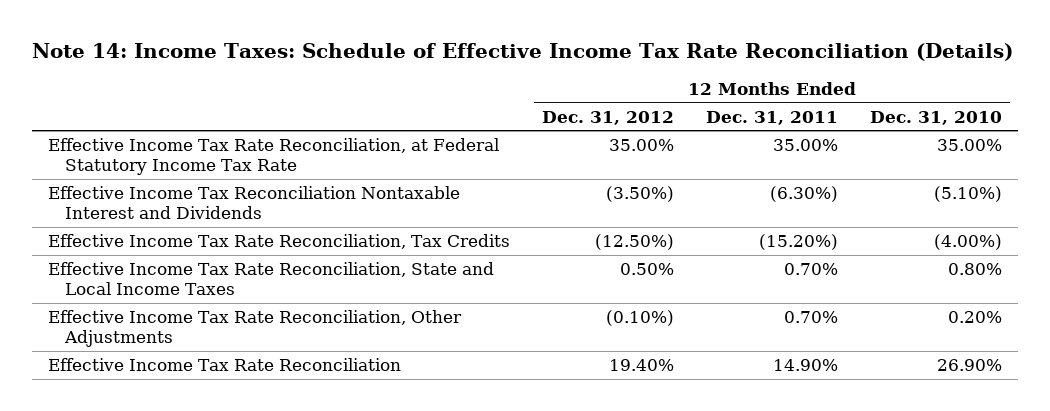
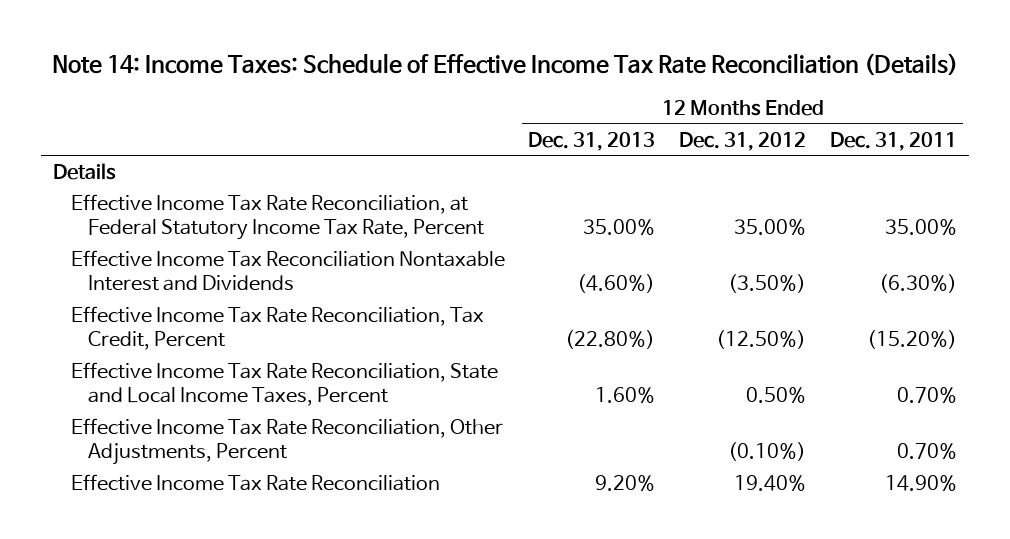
[870,110,1003,125] Dec. 31, 2010 -> none
none -> [528,131,656,151] Dec. 31, 2013
none -> [52,162,116,180] Details
[47,138,499,176] Effective Income Tax Rate Reconciliation, at Federal Statutory Income Tax Rate -> [70,193,485,241] Effective Income Tax Rate Reconciliation, at Federal Statutory Income Tax Rate, Percent
[47,234,510,250] Effective Income Tax Rate Reconciliation, Tax Credits -> [70,305,484,351] Effective Income Tax Rate Reconciliation, Tax Credit, Percent
[47,262,494,296] Effective Income Tax Rate Reconciliation, State and Local Income Taxes -> [70,361,498,407] Effective Income Tax Rate Reconciliation, State and Local Income Taxes, Percent
[47,310,462,348] Effective Income Tax Rate Reconciliation, Other Adjustments -> [70,417,503,466] Effective Income Tax Rate Reconciliation, Other Adjustments, Percent

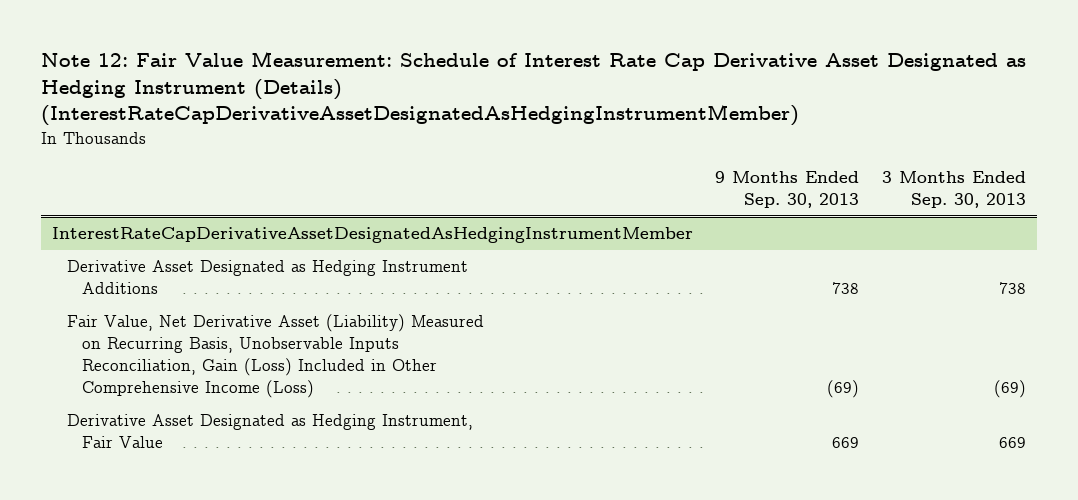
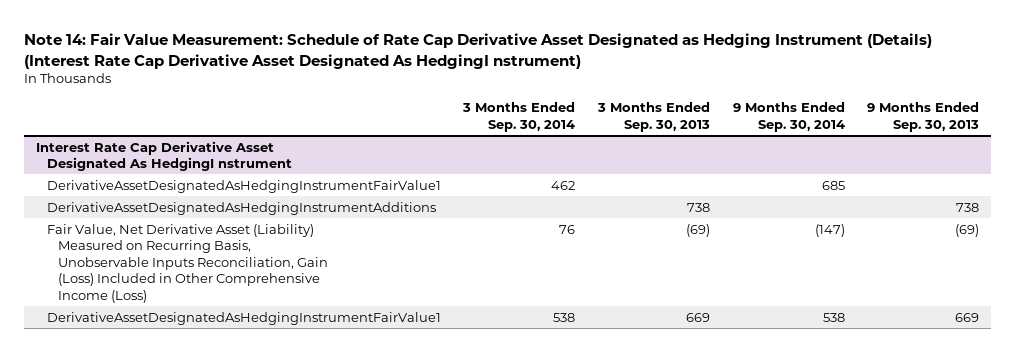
[40,51,1026,127] Note 12: Fair Value Measurement: Schedule of Interest Rate Cap Derivative Asset Designated as Hedging Instrument (Details) (InterestRateCapDerivativeAssetDesignatedAsHedgingInstrumentMember) -> [24,33,933,69] Note 14: Fair Value Measurement: Schedule of Rate Cap Derivative Asset Designated as Hedging Instrument (Details) (Interest Rate Cap Derivative Asset Designated As HedgingI nstrument)
none -> [462,102,576,132] 3 Months Ended Sep. 30, 2014
none -> [732,102,845,132] 9 Months Ended Sep. 30, 2014
[51,227,693,244] InterestRateCapDerivativeAssetDesignatedAsHedgingInstrumentMember -> none
none -> [35,140,292,172] Interest Rate Cap Derivative Asset Designated As HedgingI nstrument
none -> [46,179,441,193] DerivativeAssetDesignatedAsHedgingInstrumentFairValue1
[66,260,468,295] Derivative Asset Designated as Hedging Instrument Additions -> [46,201,436,215] DerivativeAssetDesignatedAsHedgingInstrumentAdditions
[66,414,473,449] Derivative Asset Designated as Hedging Instrument, Fair Value -> [46,311,441,325] DerivativeAssetDesignatedAsHedgingInstrumentFairValue1

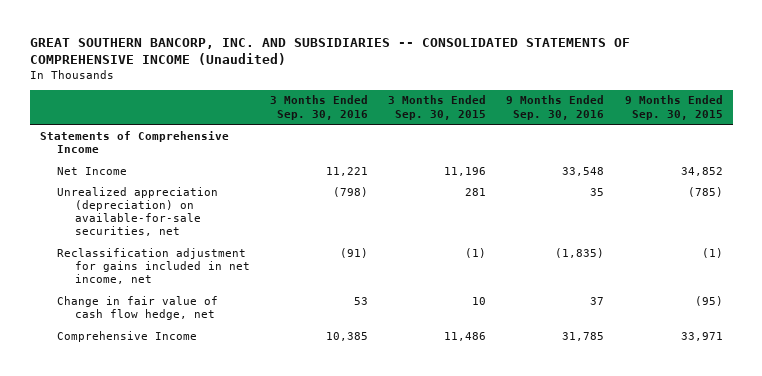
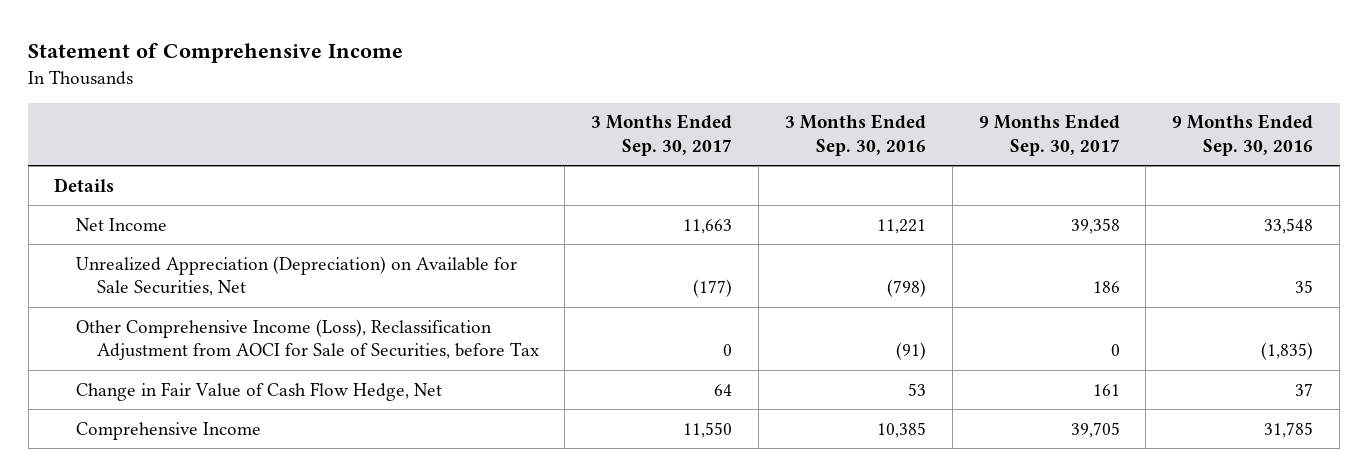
[29,37,630,65] GREAT SOUTHERN BANCORP, INC. AND SUBSIDIARIES -- CONSOLIDATED STATEMENTS OF COMPREHENSIVE INCOME (Unaudited) -> [28,42,404,63] Statement of Comprehensive Income
[388,95,487,120] 3 Months Ended Sep. 30, 2015 -> none
[624,95,723,120] 9 Months Ended Sep. 30, 2015 -> none
none -> [591,114,733,157] 3 Months Ended Sep. 30, 2017
none -> [978,114,1120,157] 9 Months Ended Sep. 30, 2017
[39,130,229,153] Statements of Comprehensive Income -> none
none -> [54,177,115,192] Details
[57,186,219,237] Unrealized appreciation (depreciation) on available-for-sale securities, net -> [75,255,517,297] Unrealized Appreciation (Depreciation) on Available for Sale Securities, Net
[57,247,250,285] Reclassification adjustment for gains included in net income, net -> [75,318,540,361] Other Comprehensive Income (Loss), Reclassification Adjustment from AOCI for Sale of Securities, before Tax
[57,295,219,320] Change in fair value of cash flow hedge, net -> [75,381,442,401] Change in Fair Value of Cash Flow Hedge, Net

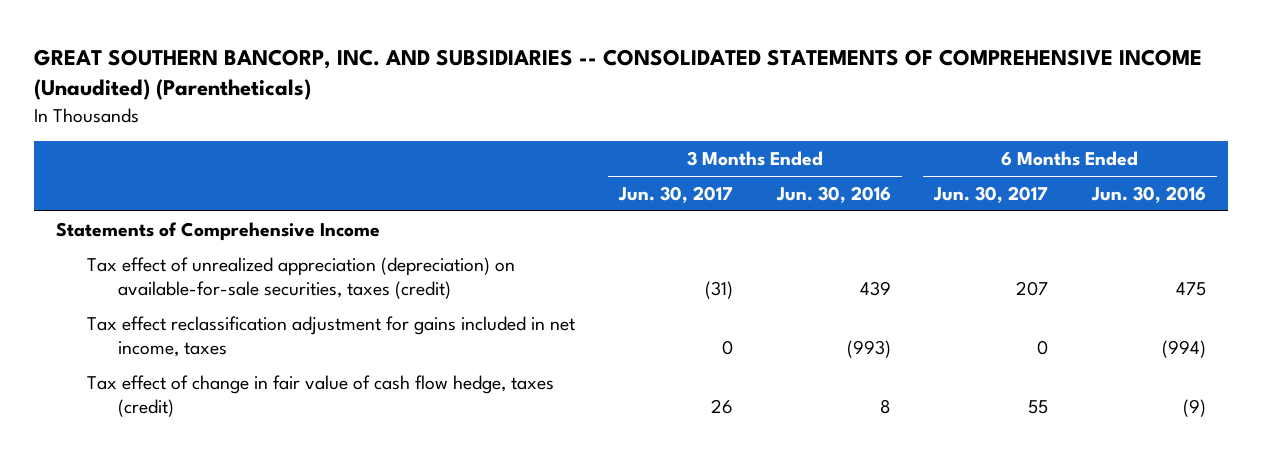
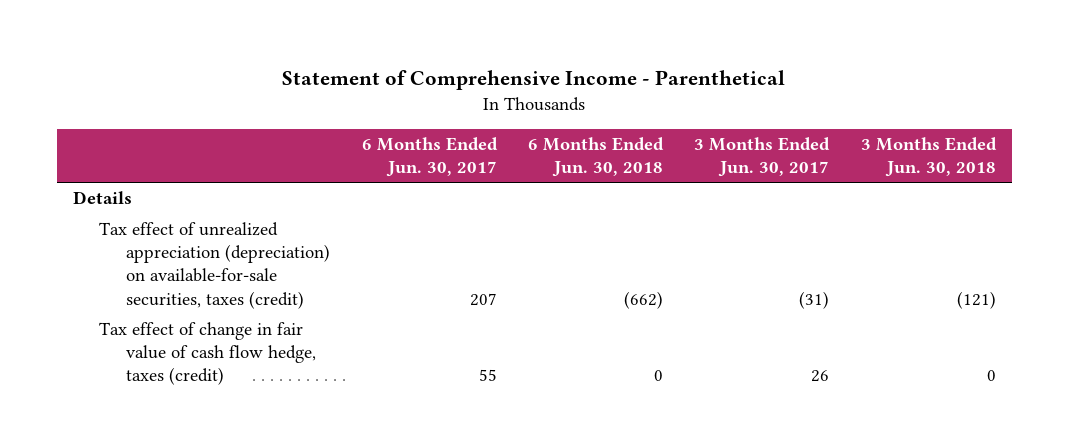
[34,48,1203,101] GREAT SOUTHERN BANCORP, INC. AND SUBSIDIARIES -- CONSOLIDATED STATEMENTS OF COMPREHENSIVE INCOME (Unaudited) (Parentheticals) -> [282,70,786,91] Statement of Comprehensive Income - Parenthetical
[775,185,891,203] Jun. 30, 2016 -> none
[1091,185,1207,203] Jun. 30, 2016 -> none
none -> [528,136,665,177] 6 Months Ended Jun. 30, 2018
none -> [860,136,997,177] 3 Months Ended Jun. 30, 2018
[56,221,381,241] Statements of Comprehensive Income -> none
none -> [72,191,132,205] Details
[87,315,576,357] Tax effect reclassification adjustment for gains included in net income, taxes -> none

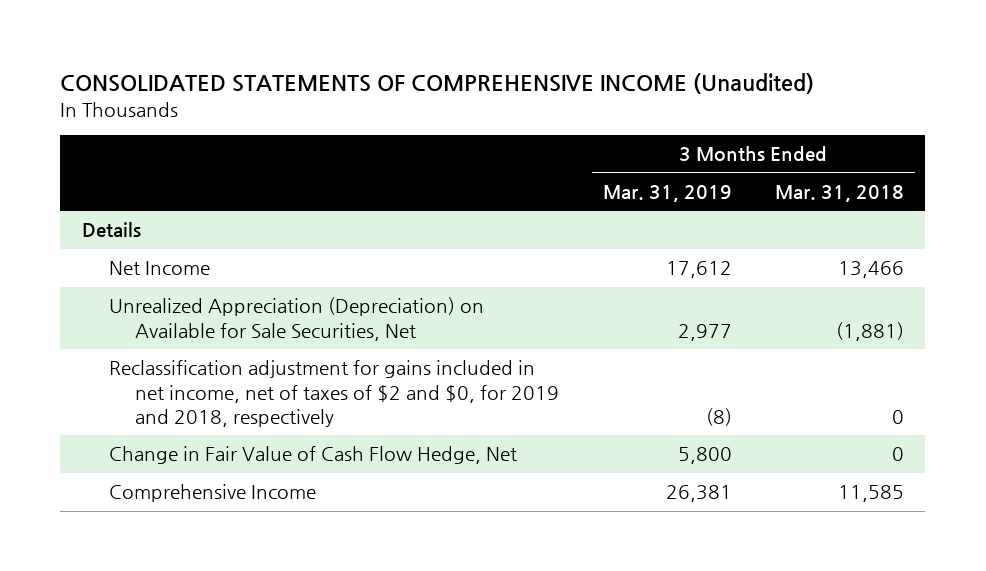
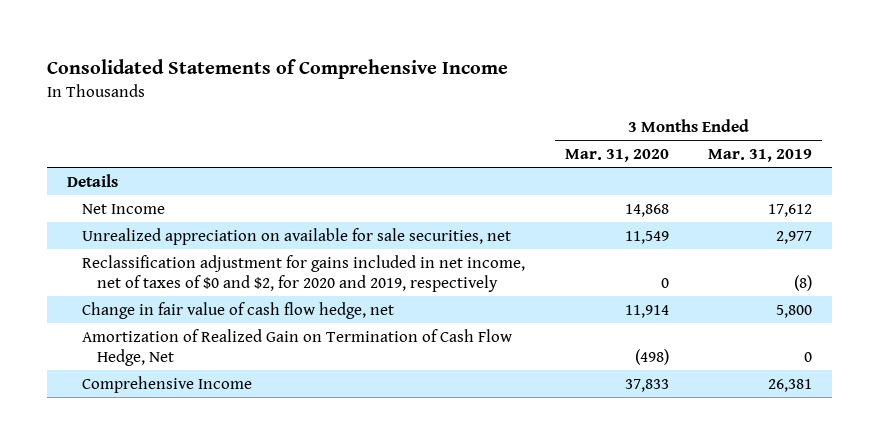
[60,73,815,95] CONSOLIDATED STATEMENTS OF COMPREHENSIVE INCOME (Unaudited) -> [47,58,509,79] Consolidated Statements of Comprehensive Income
[774,185,904,203] Mar. 31, 2018 -> none
none -> [564,149,669,163] Mar. 31, 2020
[108,297,484,341] Unrealized Appreciation (Depreciation) on Available for Sale Securities, Net -> [82,227,512,245] Unrealized appreciation on available for sale securities, net
[108,360,560,428] Reclassification adjustment for gains included in net income, net of taxes of $2 and $0, for 2019 and 2018, respectively -> [82,254,526,292] Reclassification adjustment for gains included in net income, net of taxes of $0 and $2, for 2020 and 2019, respectively
[108,446,517,465] Change in Fair Value of Cash Flow Hedge, Net -> [82,301,395,319] Change in fair value of cash flow hedge, net
none -> [82,328,513,366] Amortization of Realized Gain on Termination of Cash Flow Hedge, Net

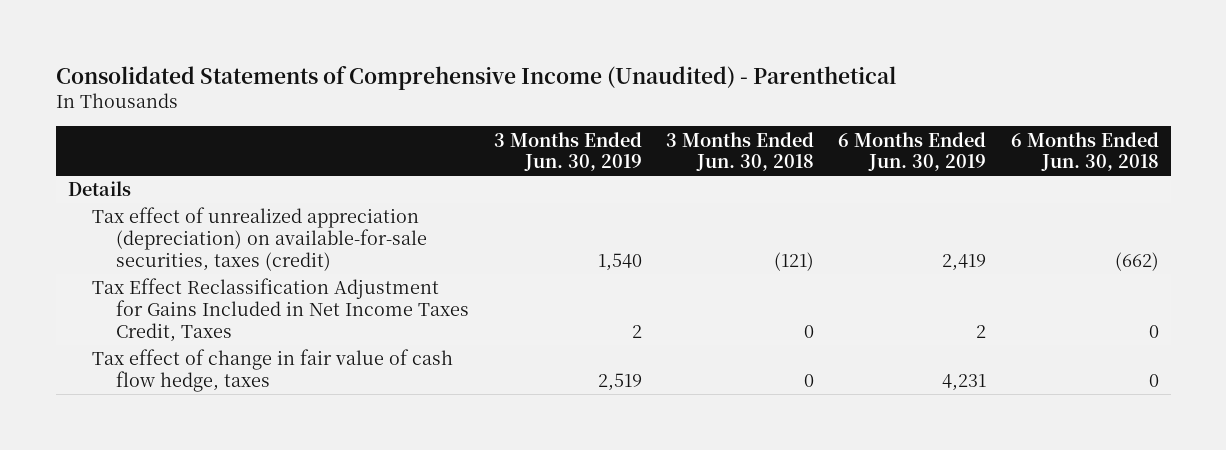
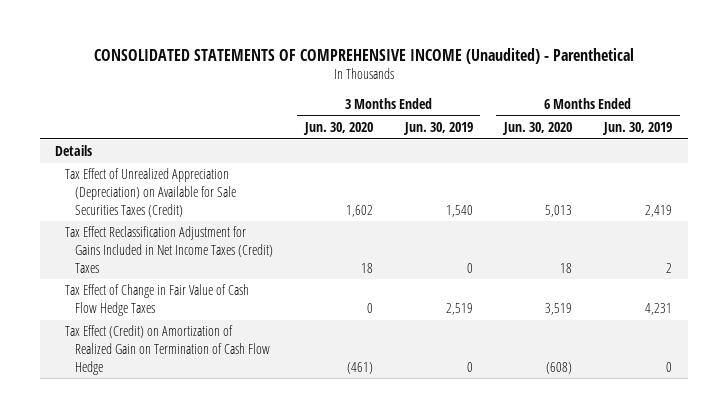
[55,65,896,90] Consolidated Statements of Comprehensive Income (Unaudited) - Parenthetical -> [93,47,634,64] CONSOLIDATED STATEMENTS OF COMPREHENSIVE INCOME (Unaudited) - Parenthetical
[666,131,815,172] 3 Months Ended Jun. 30, 2018 -> none
[1010,131,1159,172] 6 Months Ended Jun. 30, 2018 -> none
none -> [302,121,373,135] Jun. 30, 2020
none -> [502,121,573,135] Jun. 30, 2020
[92,207,428,271] Tax effect of unrealized appreciation (depreciation) on available-for-sale securities, taxes (credit) -> [65,168,237,217] Tax Effect of Unrealized Appreciation (Depreciation) on Available for Sale Securities Taxes (Credit)
[92,278,470,342] Tax Effect Reclassification Adjustment for Gains Included in Net Income Taxes Credit, Taxes -> [65,226,274,273] Tax Effect Reclassification Adjustment for Gains Included in Net Income Taxes (Credit) Taxes
[631,324,642,338] 2 -> [466,262,473,273] 0
[92,349,454,392] Tax effect of change in fair value of cash flow hedge, taxes -> [65,284,250,317] Tax Effect of Change in Fair Value of Cash Flow Hedge Taxes
none -> [65,325,271,375] Tax Effect (Credit) on Amortization of Realized Gain on Termination of Cash Flow Hedge

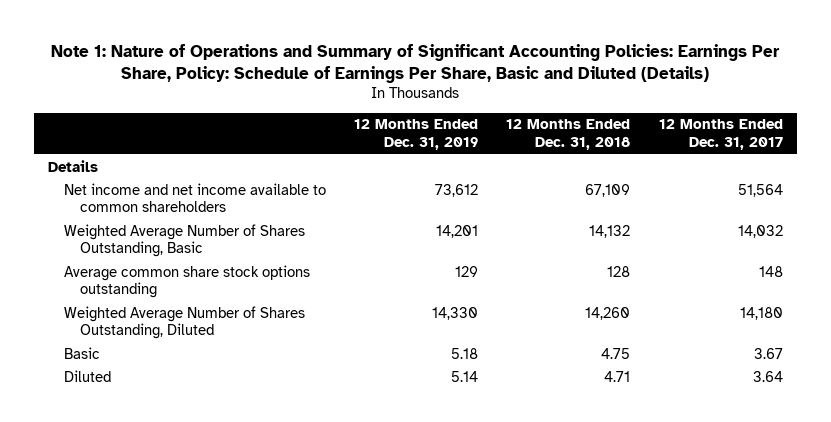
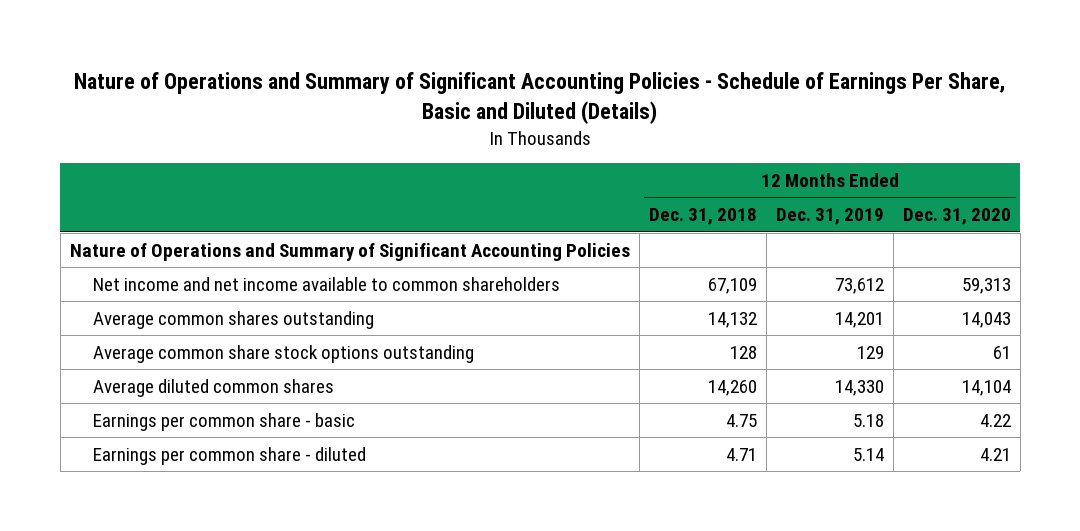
[51,43,781,84] Note 1: Nature of Operations and Summary of Significant Accounting Policies: Earnings Per Share, Policy: Schedule of Earnings Per Share, Basic and Diluted (Details) -> [74,72,1006,124] Nature of Operations and Summary of Significant Accounting Policies - Schedule of Earnings Per Share, Basic and Diluted (Details)
[658,119,783,150] 12 Months Ended Dec. 31, 2017 -> none
none -> [902,208,1011,226] Dec. 31, 2020
[48,159,99,172] Details -> none
none -> [69,242,630,261] Nature of Operations and Summary of Significant Accounting Policies
[63,223,305,257] Weighted Average Number of Shares Outstanding, Basic -> [92,310,374,329] Average common shares outstanding
[63,305,305,339] Weighted Average Number of Shares Outstanding, Diluted -> [92,378,334,397] Average diluted common shares
[63,346,100,359] Basic -> [92,412,355,431] Earnings per common share - basic
[63,369,111,382] Diluted -> [92,446,366,465] Earnings per common share - diluted

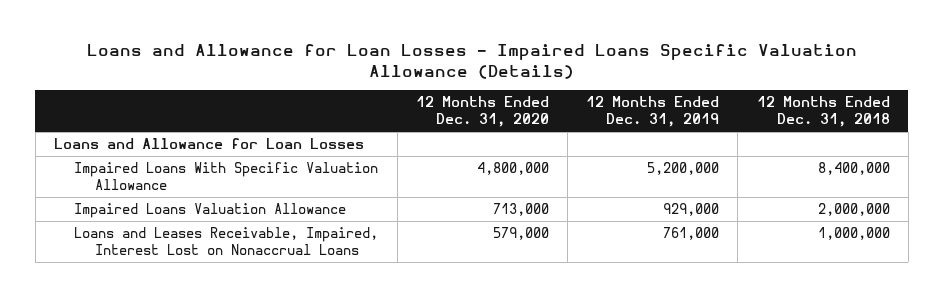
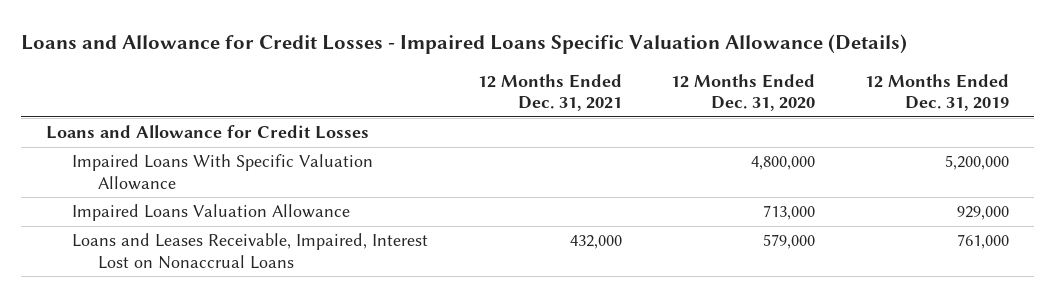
[86,44,857,79] Loans and Allowance for Loan Losses - Impaired Loans Specific Valuation Allowance (Details) -> [21,33,908,54] Loans and Allowance for Credit Losses - Impaired Loans Specific Valuation Allowance (Details)
[756,96,890,128] 12 Months Ended Dec. 31, 2018 -> none
none -> [477,73,622,112] 12 Months Ended Dec. 31, 2021
[54,138,365,150] Loans and Allowance for Loan Losses -> [45,125,369,140] Loans and Allowance for Credit Losses

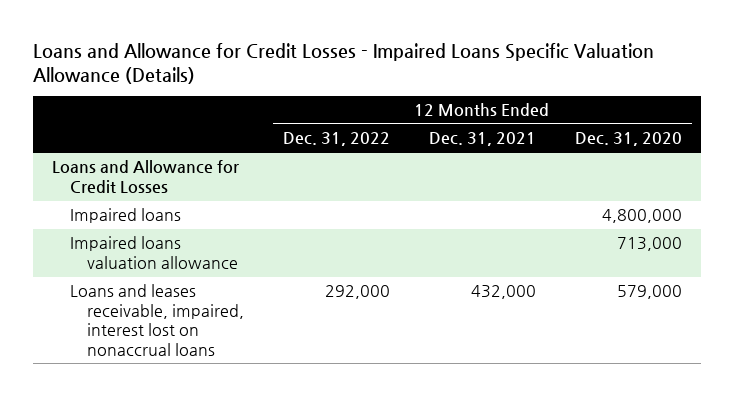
[864,73,1009,112] 12 Months Ended Dec. 31, 2019 -> none
none -> [282,132,390,147] Dec. 31, 2022
[72,154,374,190] Impaired Loans With Specific Valuation Allowance -> [69,208,181,224] Impaired loans
[72,204,351,222] Impaired Loans Valuation Allowance -> [69,236,238,269] Impaired loans valuation allowance
[72,233,429,269] Loans and Leases Receivable, Impaired, Interest Lost on Nonaccrual Loans -> [69,284,244,356] Loans and leases receivable, impaired, interest lost on nonaccrual loans

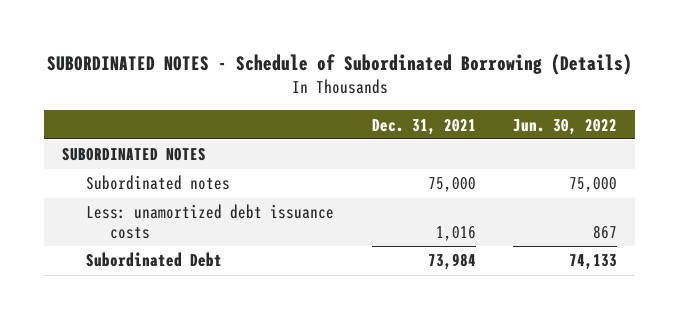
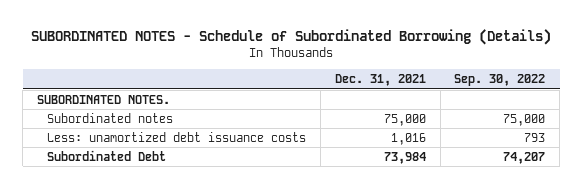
[512,118,617,135] Jun. 30, 2022 -> none
none -> [454,74,546,87] Sep. 30, 2022
[62,148,207,162] SUBORDINATED NOTES -> [37,94,171,104] SUBORDINATED NOTES.

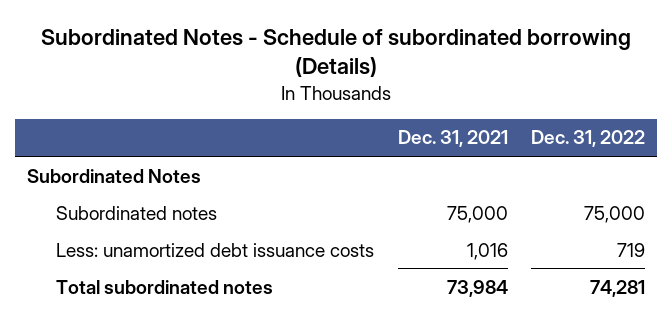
[31,29,552,46] SUBORDINATED NOTES - Schedule of Subordinated Borrowing (Details) -> [40,28,631,78] Subordinated Notes - Schedule of subordinated borrowing (Details)
[454,74,546,87] Sep. 30, 2022 -> none
none -> [531,130,646,148] Dec. 31, 2022
[37,94,171,104] SUBORDINATED NOTES. -> [26,168,201,183] Subordinated Notes
[46,149,166,161] Subordinated Debt -> [56,279,274,294] Total subordinated notes

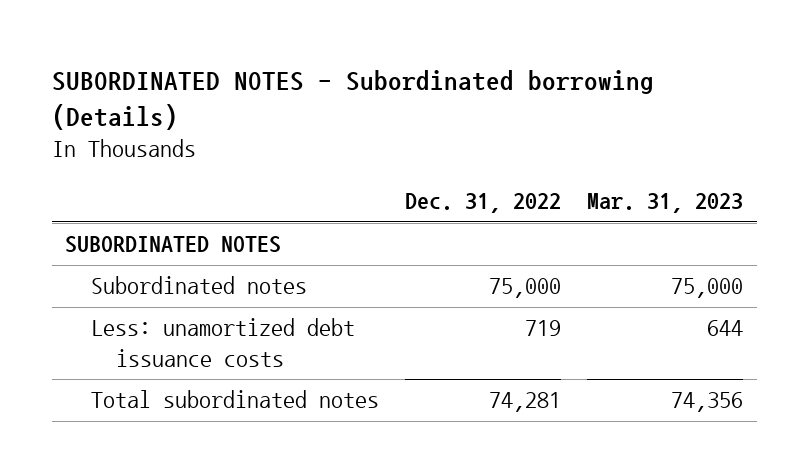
[40,28,631,78] Subordinated Notes - Schedule of subordinated borrowing (Details) -> [52,69,655,130] SUBORDINATED NOTES - Subordinated borrowing (Details)
[397,130,508,148] Dec. 31, 2021 -> none
none -> [587,193,744,214] Mar. 31, 2023
[26,168,201,183] Subordinated Notes -> [65,236,282,254] SUBORDINATED NOTES

